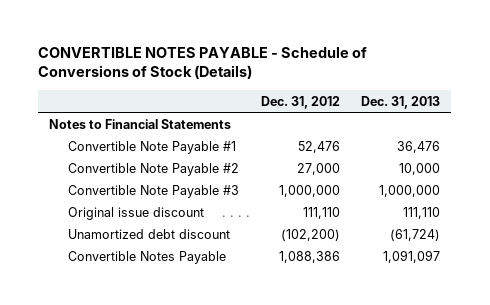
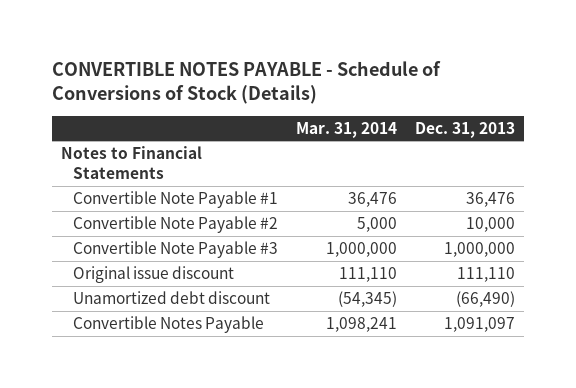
[260,95,340,109] Dec. 31, 2012 -> none
none -> [295,121,397,138] Mar. 31, 2014
[390,228,441,241] (61,724) -> [456,291,516,308] (66,490)

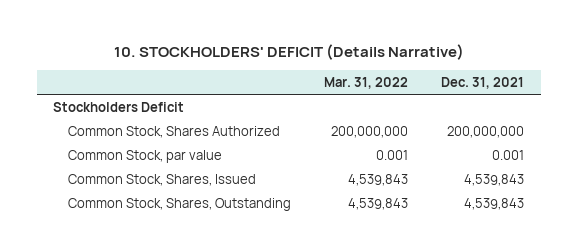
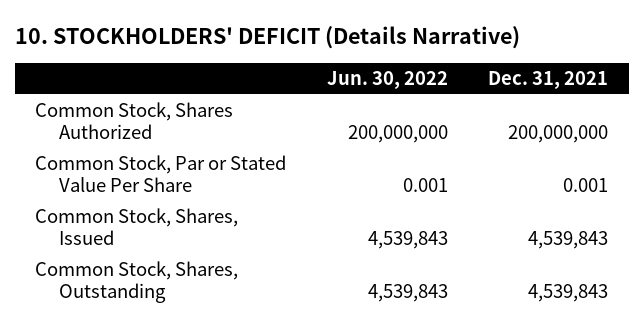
[323,76,408,89] Mar. 31, 2022 -> none
none -> [326,71,448,90] Jun. 30, 2022
[53,101,185,112] Stockholders Deficit -> none
[67,149,222,163] Common Stock, par value -> [35,155,287,192] Common Stock, Par or Stated Value Per Share

